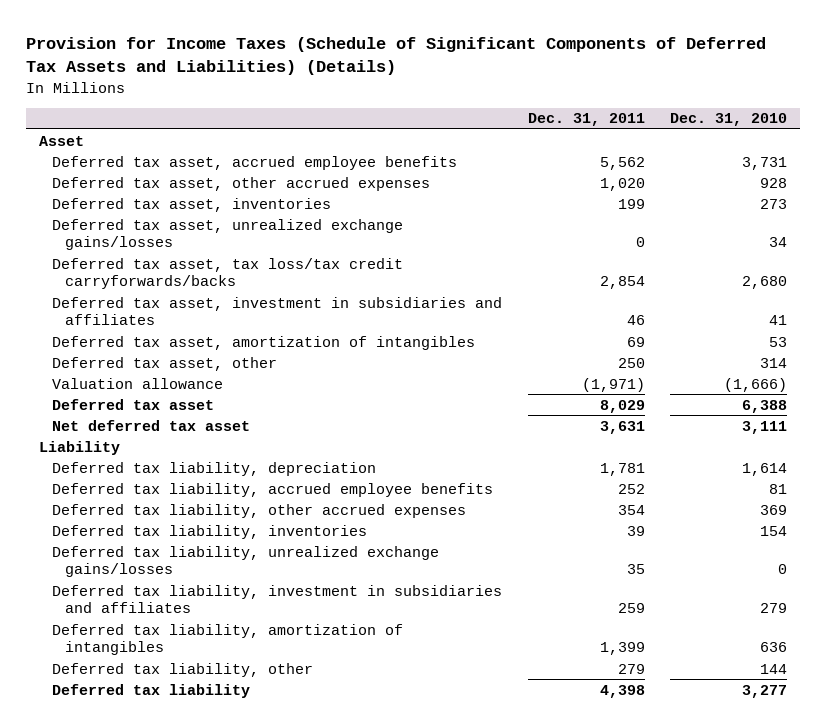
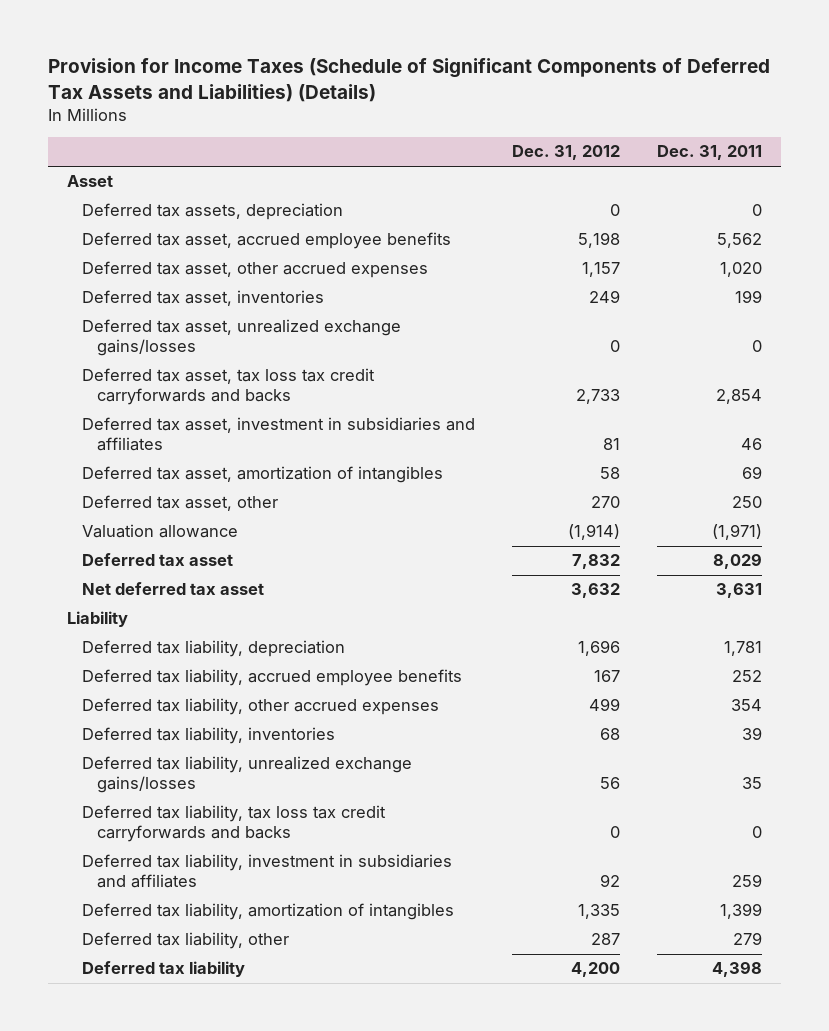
[670,113,788,127] Dec. 31, 2010 -> none
none -> [512,145,621,161] Dec. 31, 2012
none -> [81,203,343,221] Deferred tax assets, depreciation
[51,257,403,289] Deferred tax asset, tax loss/tax credit carryforwards/backs -> [81,368,375,406] Deferred tax asset, tax loss tax credit carryforwards and backs
none -> [81,805,386,843] Deferred tax liability, tax loss tax credit carryforwards and backs

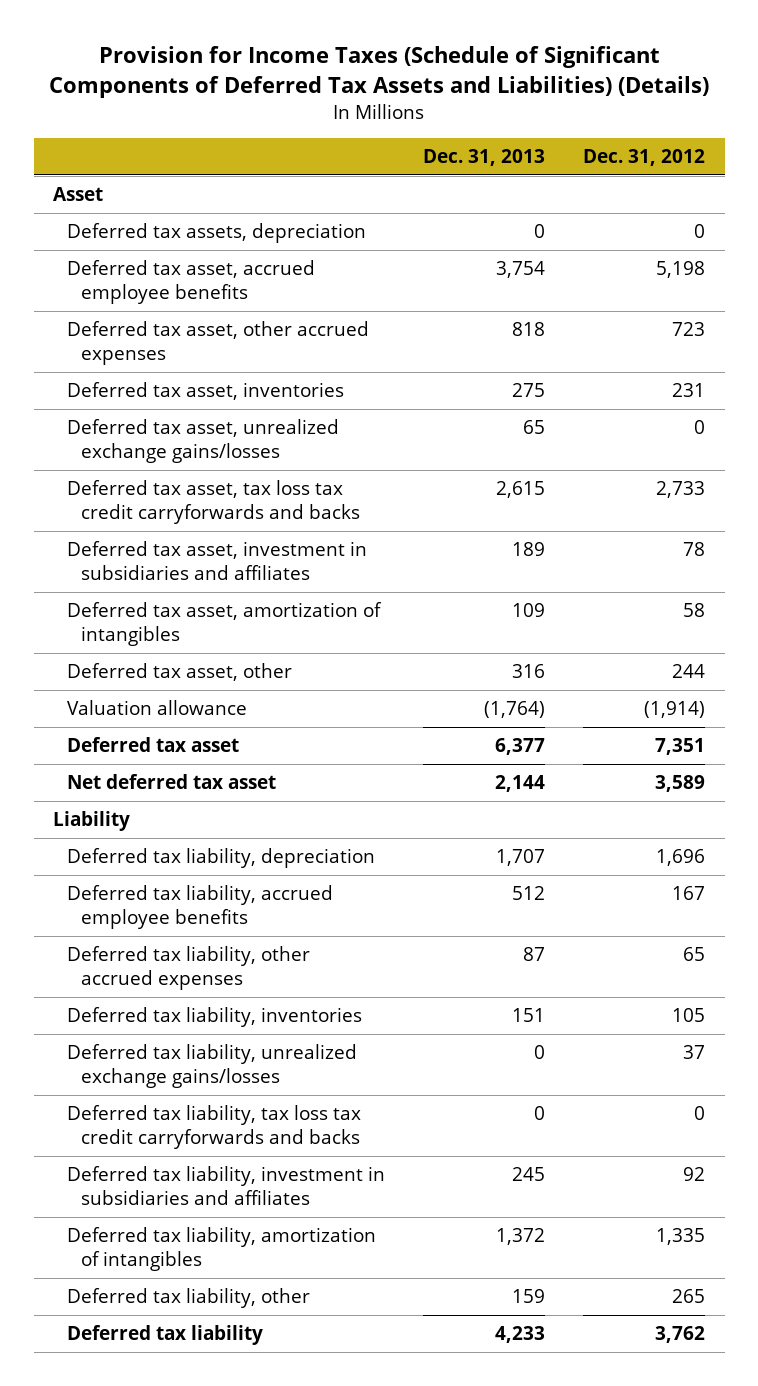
[657,145,763,161] Dec. 31, 2011 -> none
none -> [423,149,546,167] Dec. 31, 2013
[582,262,621,278] 1,157 -> [672,322,706,337] 723
[589,290,621,304] 249 -> [672,383,706,398] 231
[603,438,621,451] 81 -> [683,542,706,557] 78
[591,496,621,509] 270 -> [672,664,706,679] 244
[572,554,621,570] 7,832 -> [655,738,706,756] 7,351
[571,583,621,599] 3,632 -> [655,775,706,793] 3,589
[589,698,621,712] 499 -> [683,947,706,962] 65
[600,728,621,741] 68 -> [672,1008,706,1023] 105
[600,777,621,790] 56 -> [683,1045,706,1060] 37
[591,933,621,946] 287 -> [672,1289,706,1304] 265
[571,962,621,978] 4,200 -> [655,1326,706,1344] 3,762

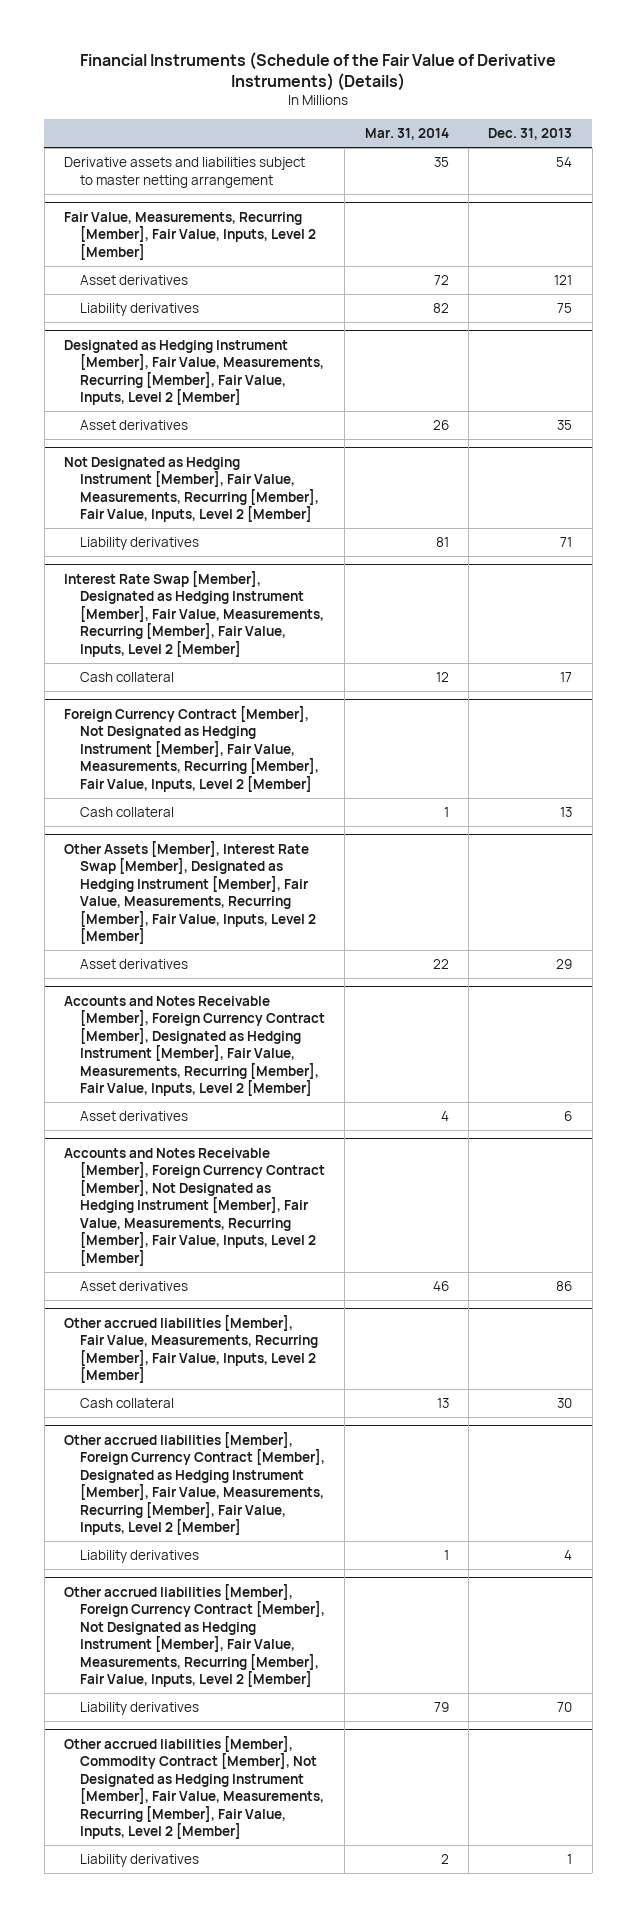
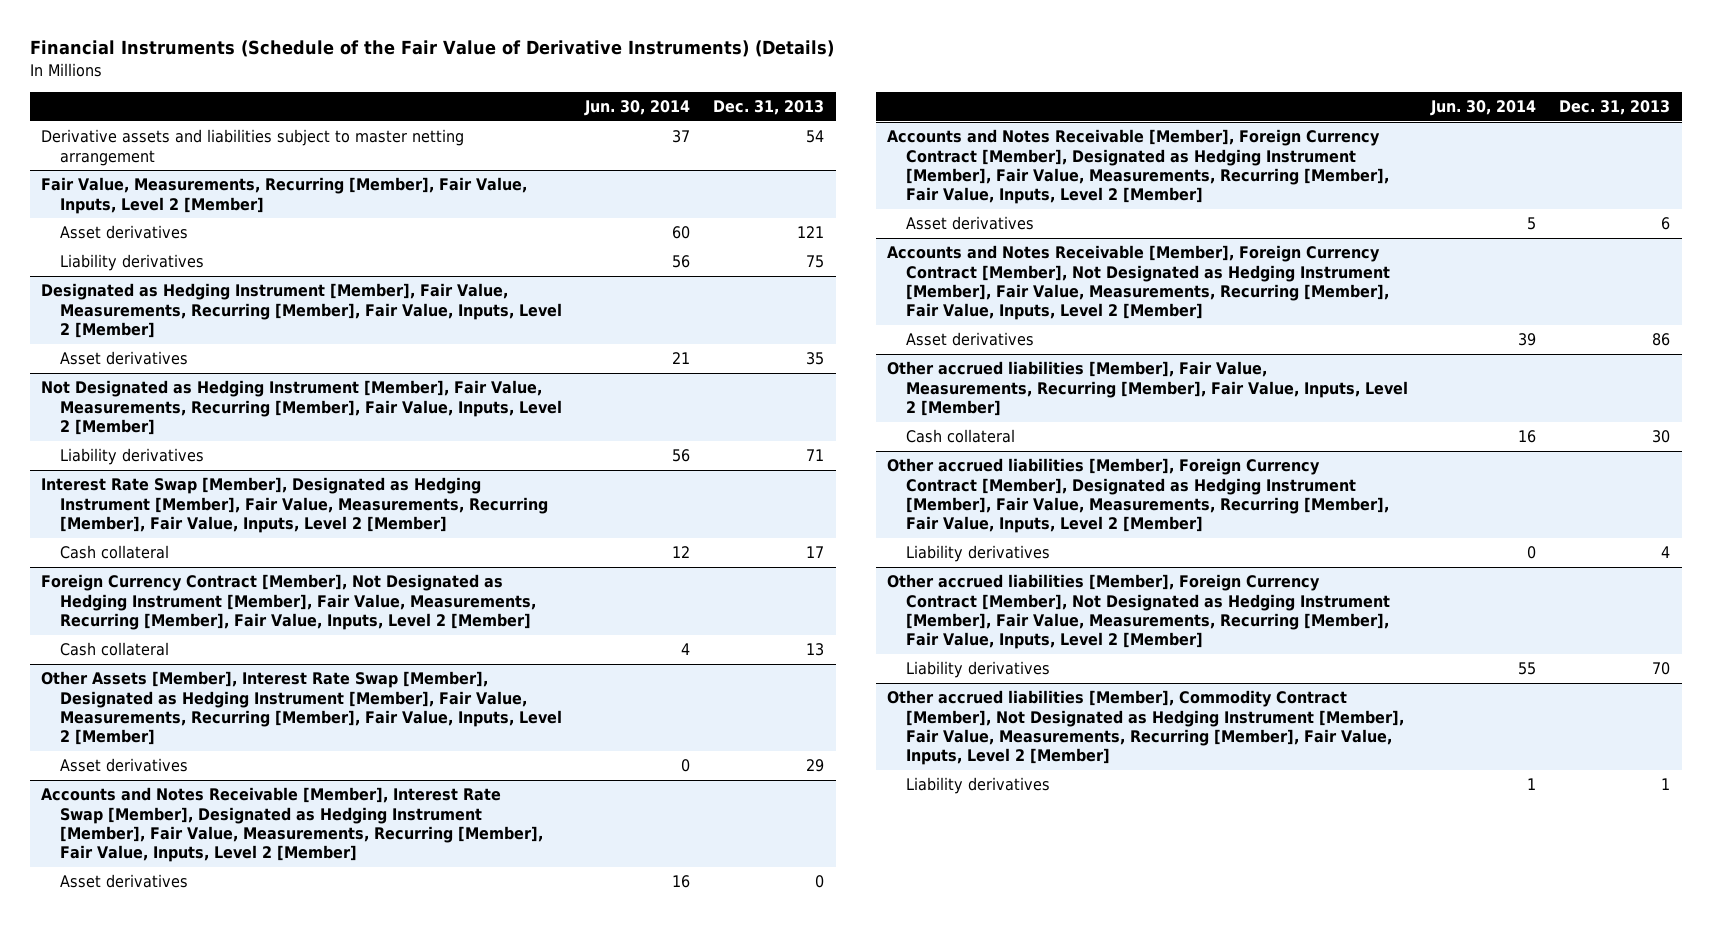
[364,128,449,141] Mar. 31, 2014 -> none
none -> [584,100,691,117] Jun. 30, 2014
none -> [41,787,544,863] Accounts and Notes Receivable [Member], Interest Rate Swap [Member], Designated as Hedging Instrument [Member], Fair Value, Measurements, Recurring [Member], Fair Value, Inputs, Level 2 [Member]
none -> [60,874,189,889] Asset derivatives

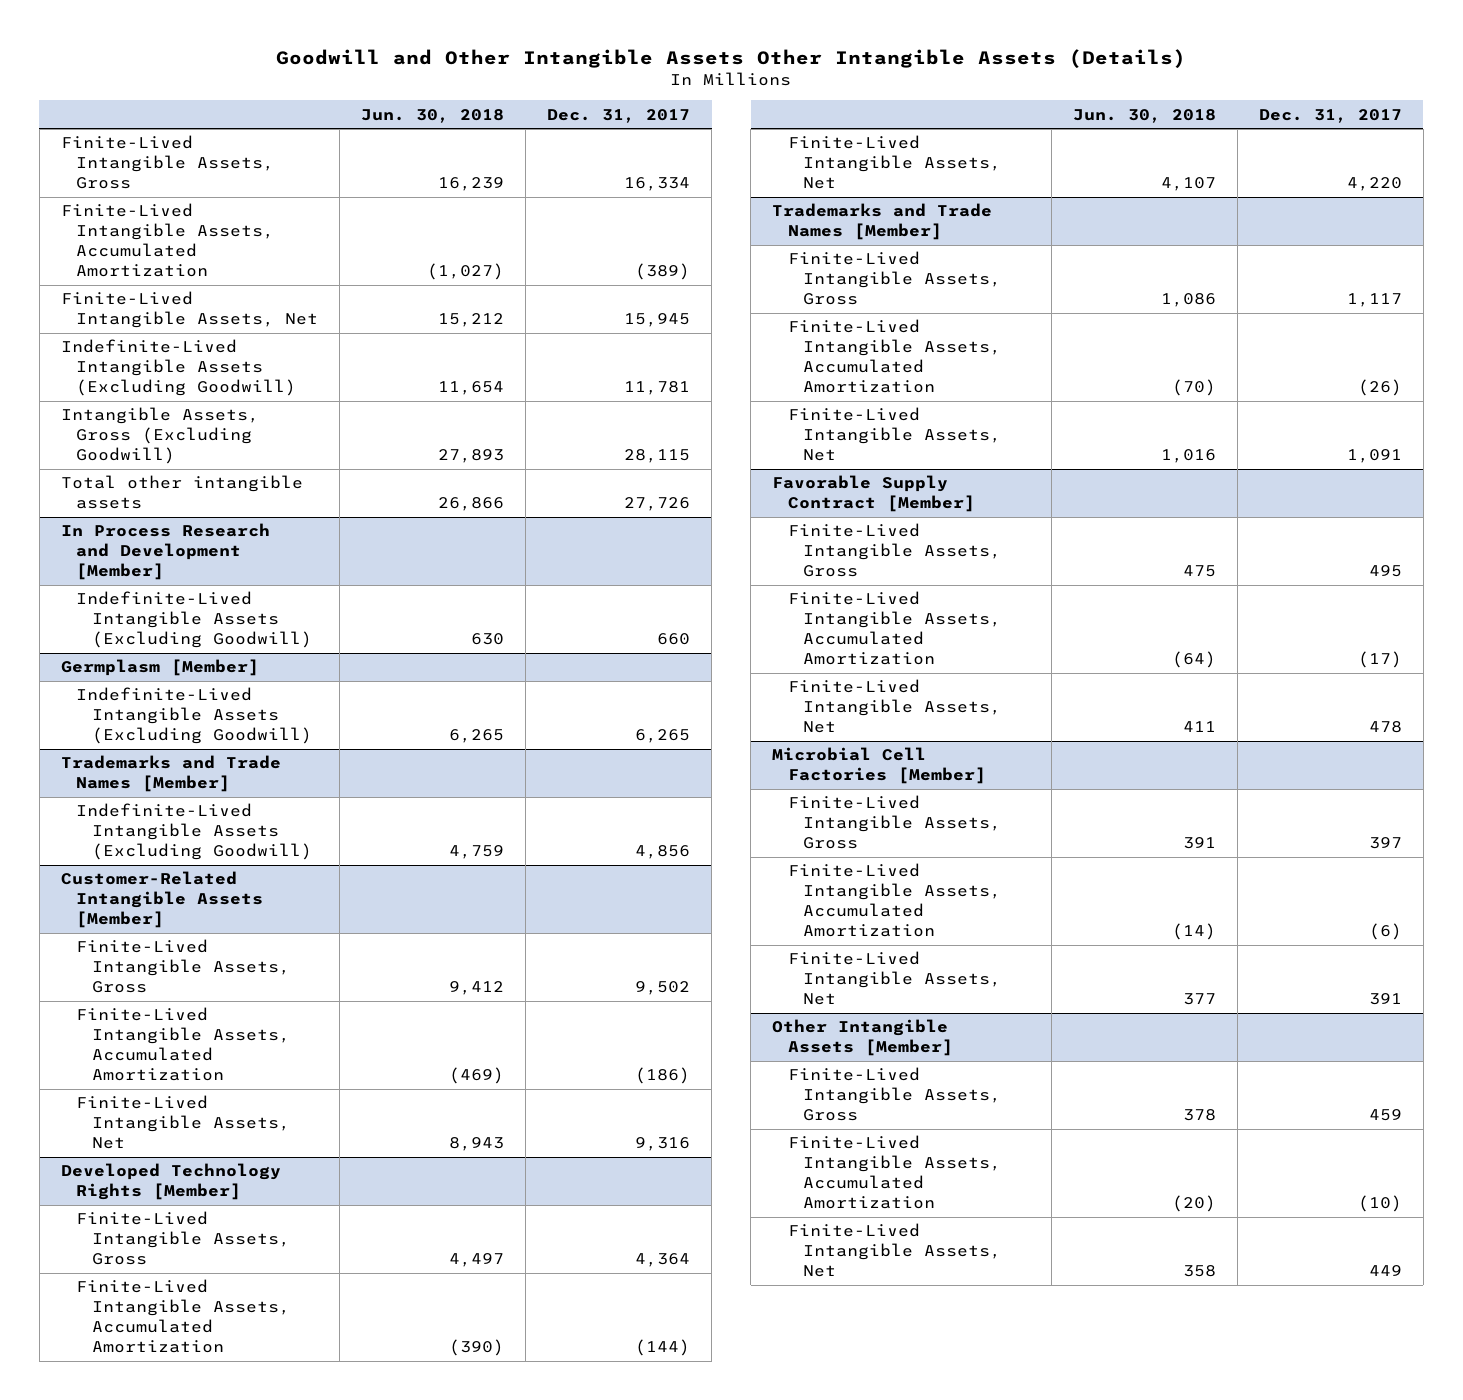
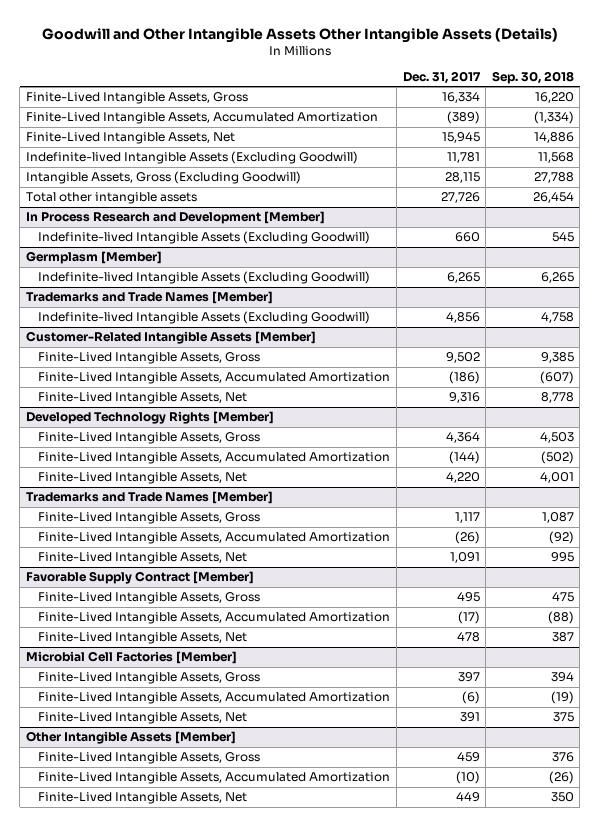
[361,108,505,123] Jun. 30, 2018 -> none
none -> [491,71,574,85] Sep. 30, 2018
[60,339,297,397] Indefinite-Lived Intangible Assets (Excluding Goodwill) -> [25,151,358,165] Indefinite-lived Intangible Assets (Excluding Goodwill)
[76,591,312,649] Indefinite-Lived Intangible Assets (Excluding Goodwill) -> [38,231,371,245] Indefinite-lived Intangible Assets (Excluding Goodwill)
[76,687,312,745] Indefinite-Lived Intangible Assets (Excluding Goodwill) -> [38,271,371,285] Indefinite-lived Intangible Assets (Excluding Goodwill)
[76,803,312,861] Indefinite-Lived Intangible Assets (Excluding Goodwill) -> [38,311,371,325] Indefinite-lived Intangible Assets (Excluding Goodwill)

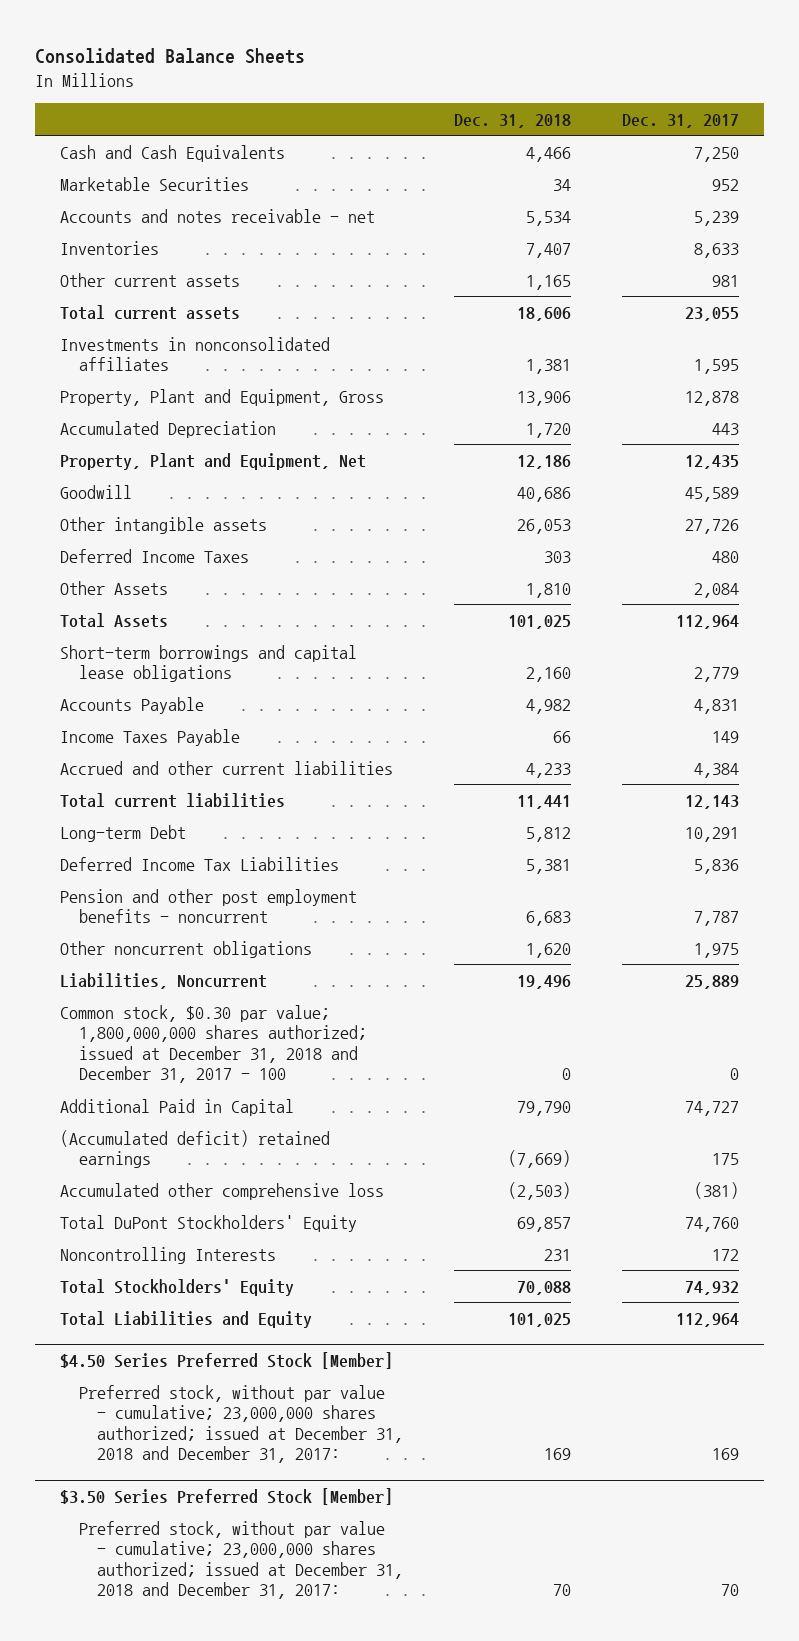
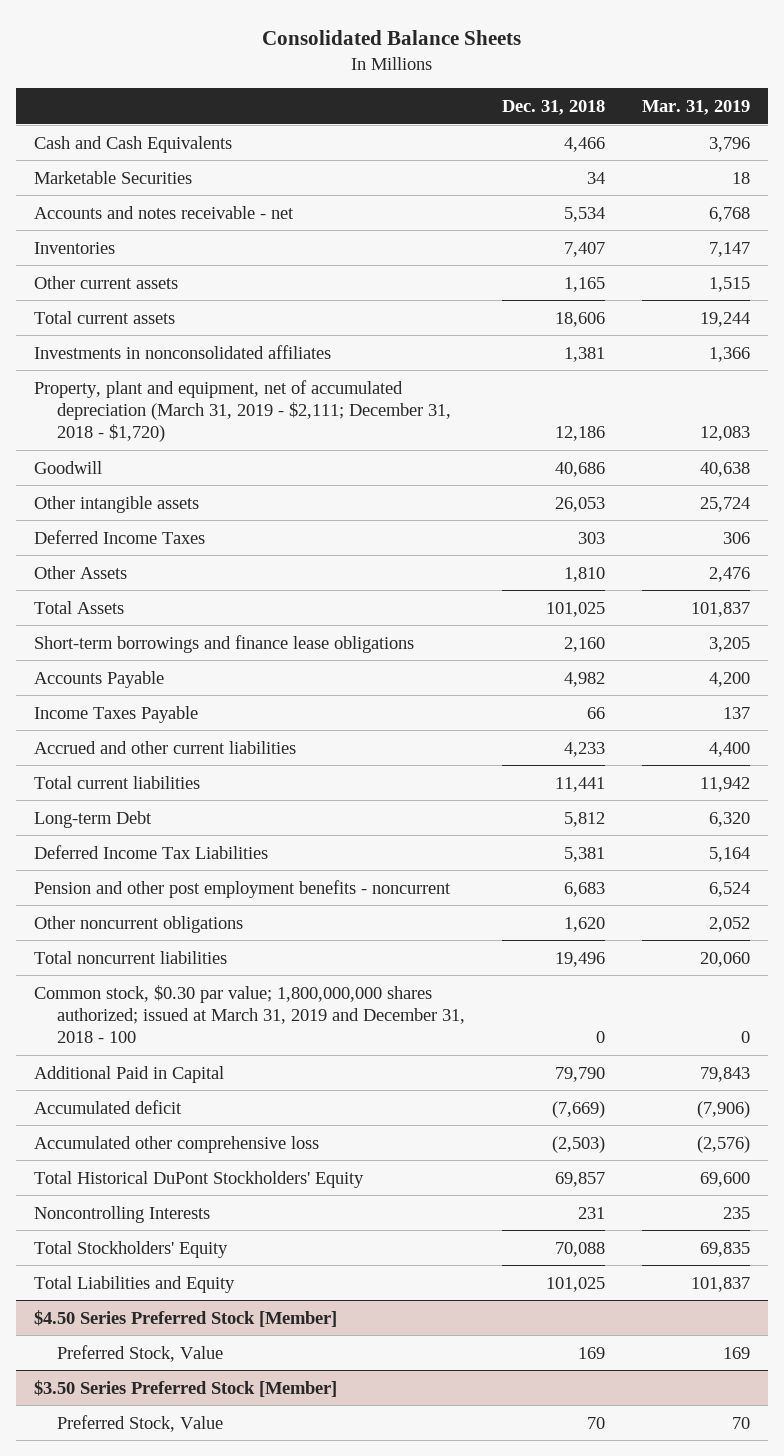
[621,113,739,128] Dec. 31, 2017 -> none
none -> [641,99,750,115] Mar. 31, 2019
[60,388,385,406] Property, Plant and Equipment, Gross -> none
[60,420,277,438] Accumulated Depreciation -> none
[60,452,367,470] Property, Plant and Equipment, Net -> [34,379,452,442] Property, plant and equipment, net of accumulated depreciation (March 31, 2019 - $2,111; December 31, 2018 - $1,720)
[60,644,358,683] Short-term borrowings and capital lease obligations -> [34,634,415,653] Short-term borrowings and finance lease obligations
[60,972,268,989] Liabilities, Noncurrent -> [34,950,228,964] Total noncurrent liabilities
[60,1004,367,1084] Common stock, $0.30 par value; 1,800,000,000 shares authorized; issued at December 31, 2018 and December 31, 2017 - 100 -> [34,984,466,1043] Common stock, $0.30 par value; 1,800,000,000 shares authorized; issued at March 31, 2019 and December 31, 2018 - 100
[60,1129,331,1169] (Accumulated deficit) retained earnings -> [34,1099,183,1114] Accumulated deficit
[60,1214,358,1232] Total DuPont Stockholders' Equity -> [34,1170,365,1188] Total Historical DuPont Stockholders' Equity
[78,1384,403,1464] Preferred stock, without par value - cumulative; 23,000,000 shares authorized; issued at December 31, 2018 and December 31, 2017: -> [57,1344,224,1362] Preferred Stock, Value
[78,1520,403,1600] Preferred stock, without par value - cumulative; 23,000,000 shares authorized; issued at December 31, 2018 and December 31, 2017: -> [57,1414,224,1432] Preferred Stock, Value

